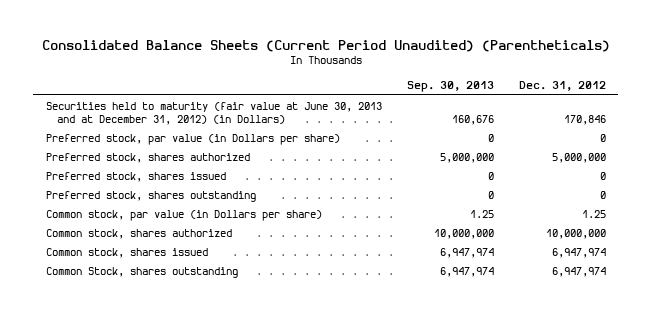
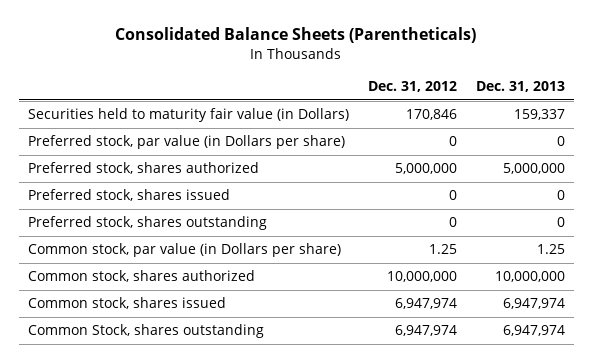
[41,40,610,53] Consolidated Balance Sheets (Current Period Unaudited) (Parentheticals) -> [115,27,477,44] Consolidated Balance Sheets (Parentheticals)
[406,80,494,92] Sep. 30, 2013 -> none
none -> [475,81,565,93] Dec. 31, 2013
[45,101,382,125] Securities held to maturity (fair value at June 30, 2013 and at December 31, 2012) (in Dollars) -> [28,108,350,123] Securities held to maturity fair value (in Dollars)

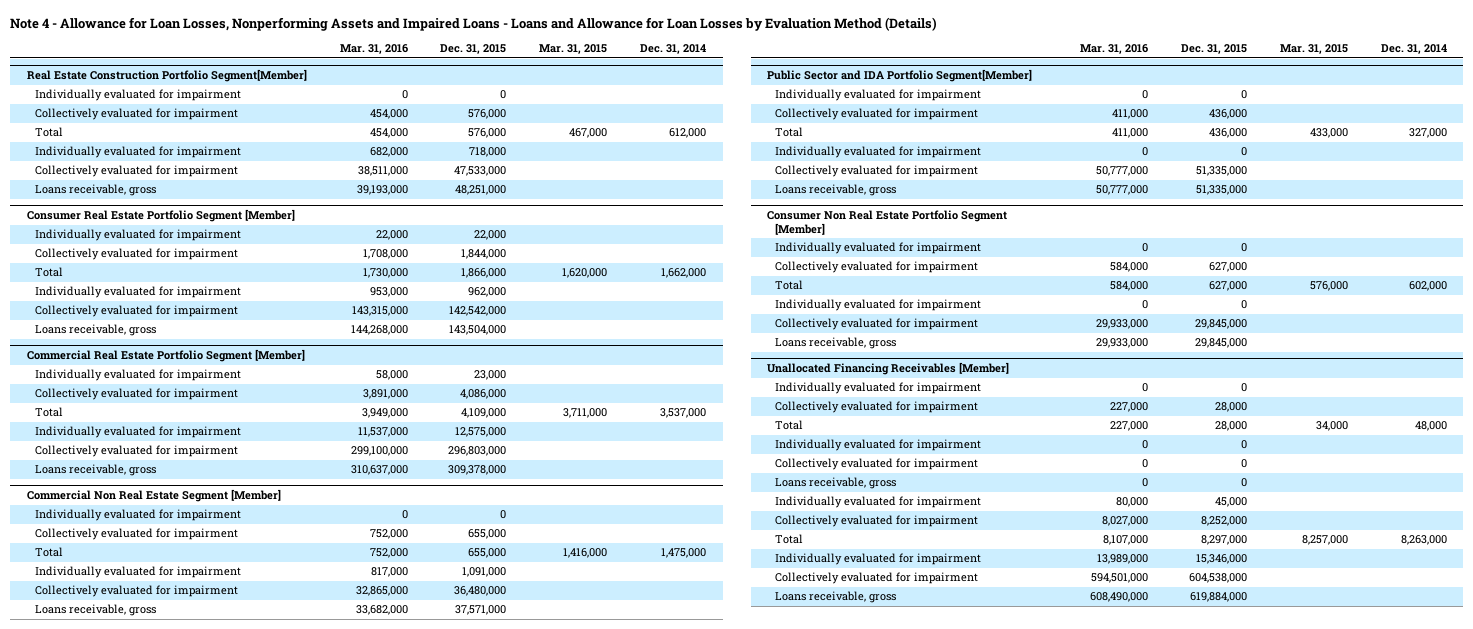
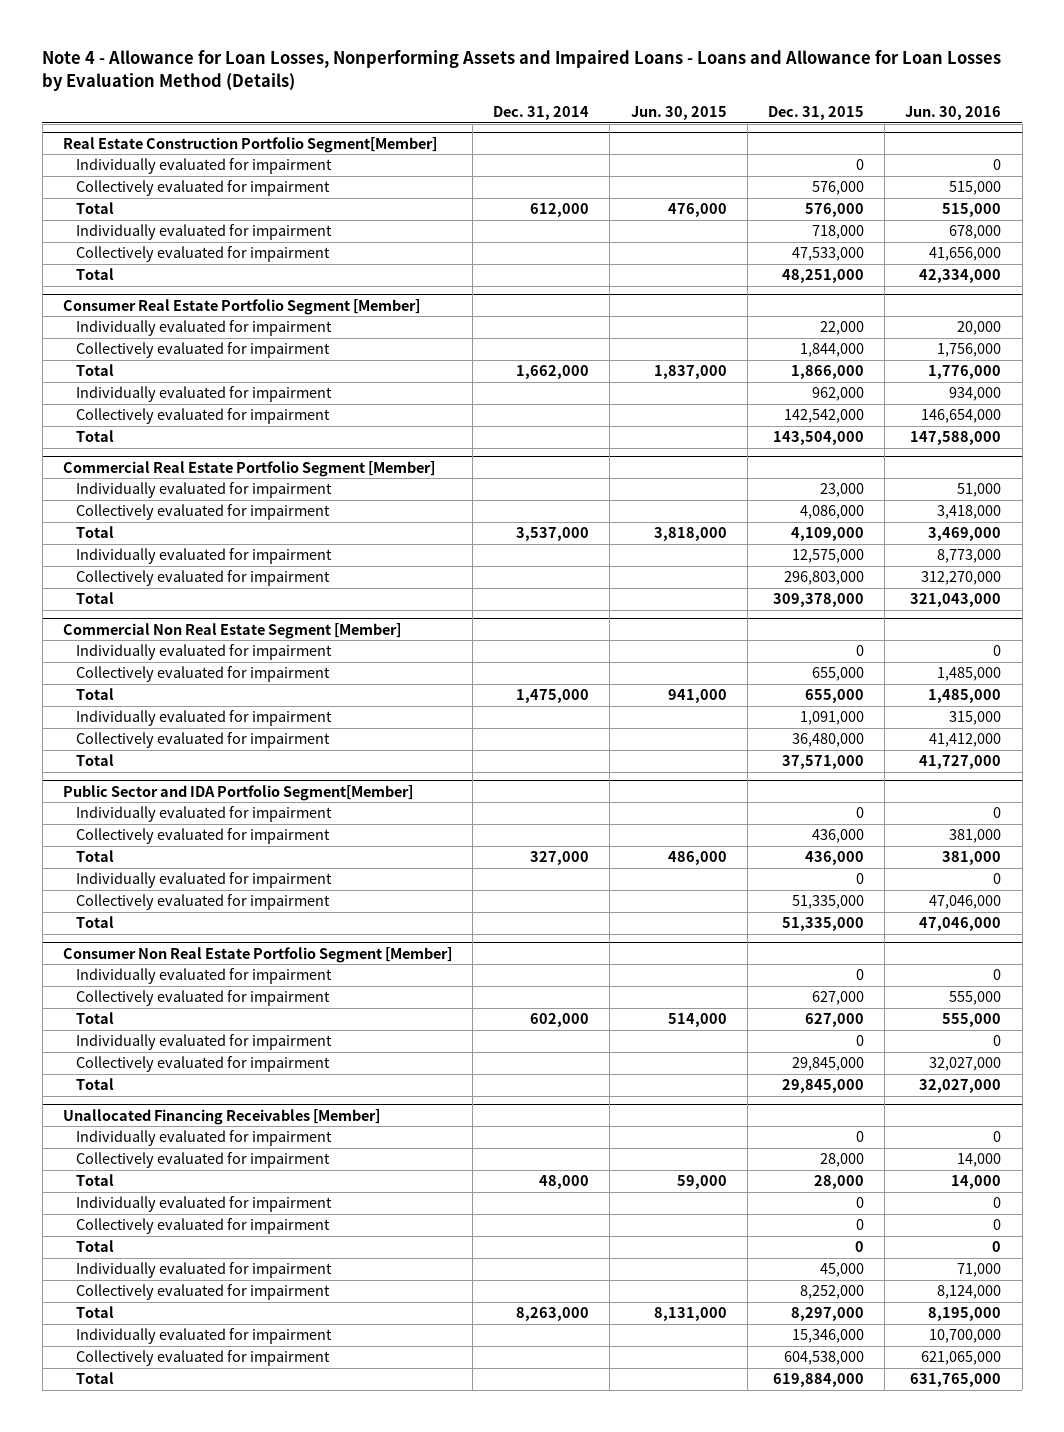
[339,44,408,55] Mar. 31, 2016 -> none
[539,44,608,55] Mar. 31, 2015 -> none
none -> [630,106,727,121] Jun. 30, 2015
none -> [905,106,1002,121] Jun. 30, 2016
[34,184,156,197] Loans receivable, gross -> [76,268,115,281] Total
[34,324,156,337] Loans receivable, gross -> [76,430,115,443] Total
[34,464,156,477] Loans receivable, gross -> [76,592,115,605] Total
[34,604,156,617] Loans receivable, gross -> [76,754,115,767] Total
[775,184,897,197] Loans receivable, gross -> [76,916,115,929] Total
[775,337,897,350] Loans receivable, gross -> [76,1078,115,1091] Total
[775,477,897,490] Loans receivable, gross -> [76,1240,115,1253] Total
[775,591,897,604] Loans receivable, gross -> [76,1372,115,1385] Total

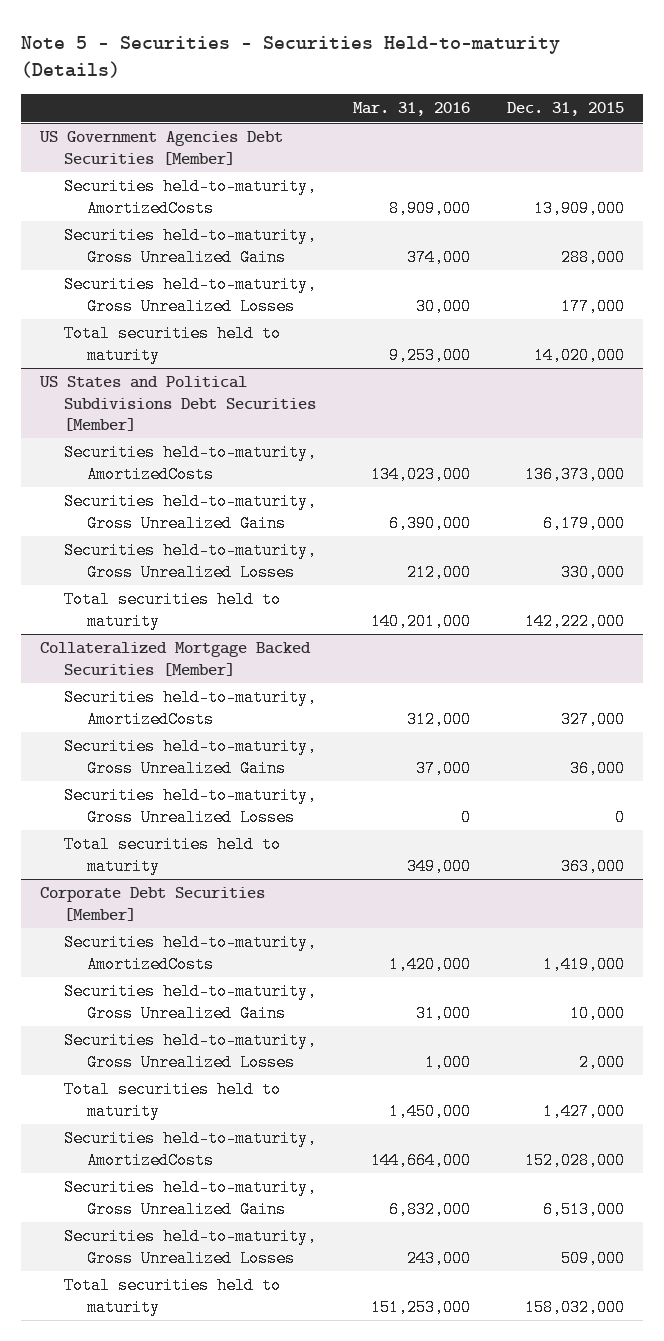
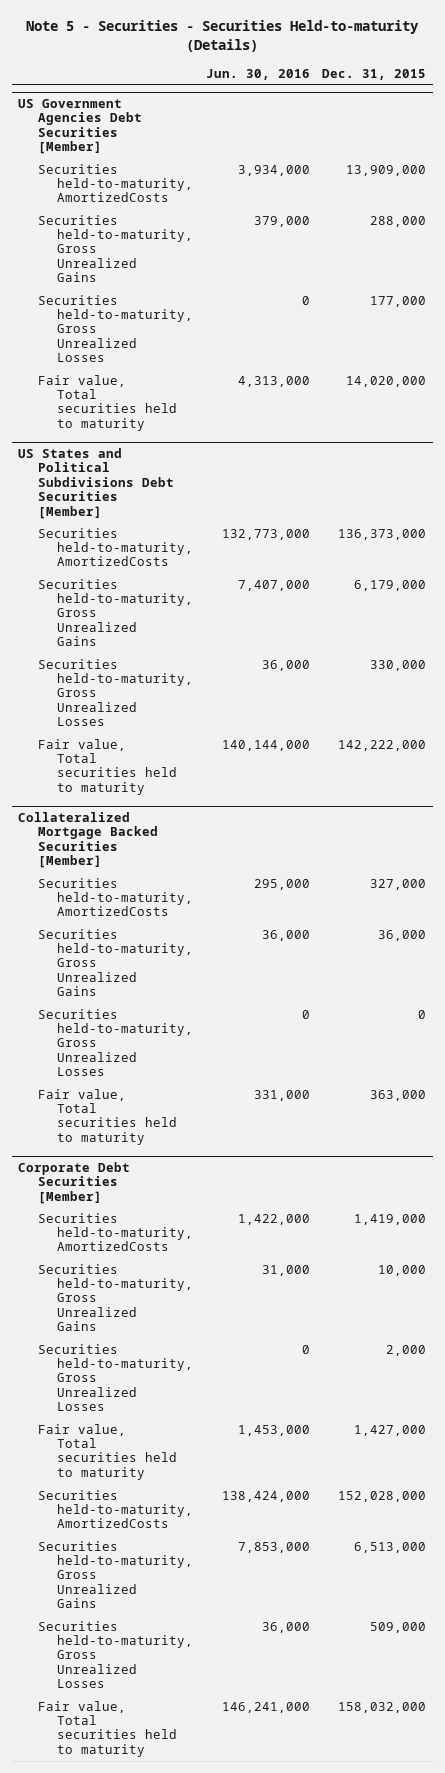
[352,102,470,117] Mar. 31, 2016 -> none
none -> [205,68,310,80] Jun. 30, 2016
[63,325,281,364] Total securities held to maturity -> [37,374,178,431] Fair value, Total securities held to maturity
[63,591,281,630] Total securities held to maturity -> [37,738,178,795] Fair value, Total securities held to maturity
[63,836,281,875] Total securities held to maturity -> [37,1088,178,1145] Fair value, Total securities held to maturity
[63,1081,281,1120] Total securities held to maturity -> [37,1423,178,1480] Fair value, Total securities held to maturity
[63,1277,281,1316] Total securities held to maturity -> [37,1700,178,1757] Fair value, Total securities held to maturity

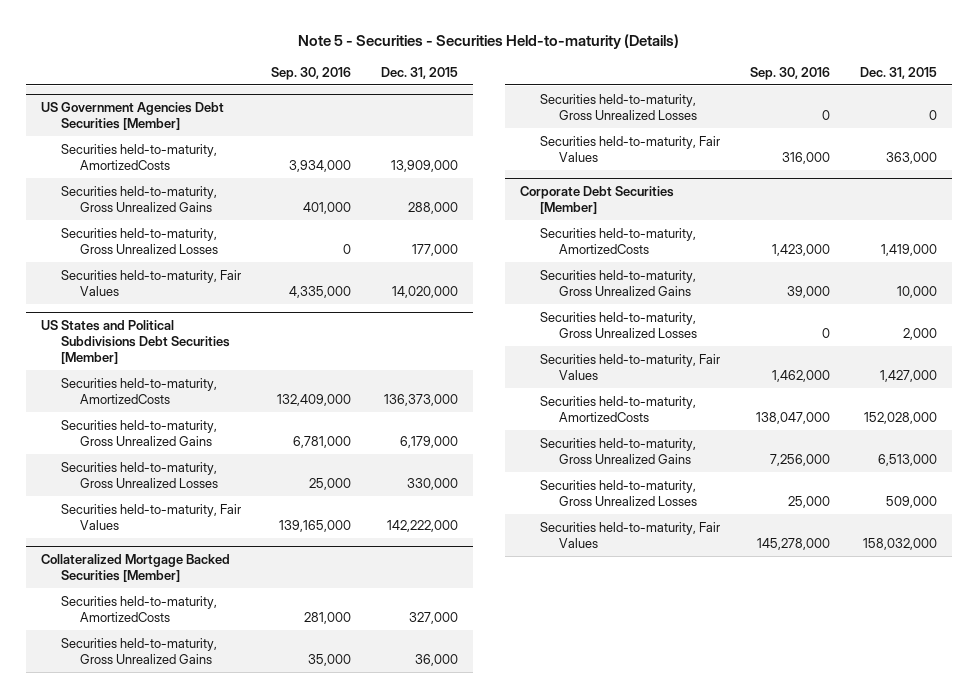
[205,68,310,80] Jun. 30, 2016 -> none
none -> [270,66,351,80] Sep. 30, 2016
[37,374,178,431] Fair value, Total securities held to maturity -> [60,269,241,296] Securities held-to-maturity, Fair Values
[37,738,178,795] Fair value, Total securities held to maturity -> [60,503,241,530] Securities held-to-maturity, Fair Values
[37,1088,178,1145] Fair value, Total securities held to maturity -> [539,135,720,162] Securities held-to-maturity, Fair Values
[37,1423,178,1480] Fair value, Total securities held to maturity -> [539,353,720,380] Securities held-to-maturity, Fair Values
[37,1700,178,1757] Fair value, Total securities held to maturity -> [539,521,720,548] Securities held-to-maturity, Fair Values

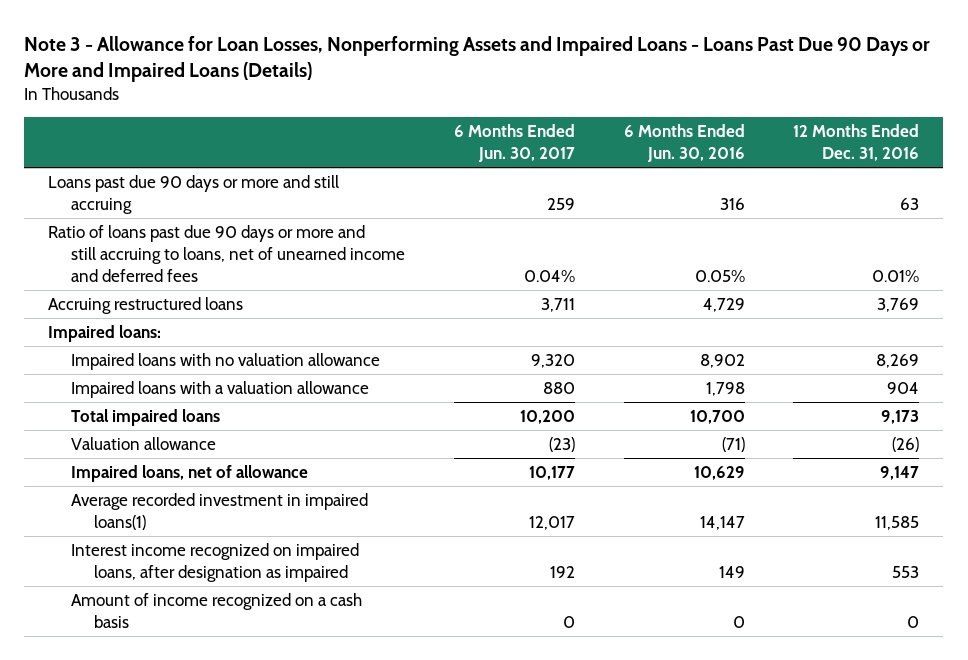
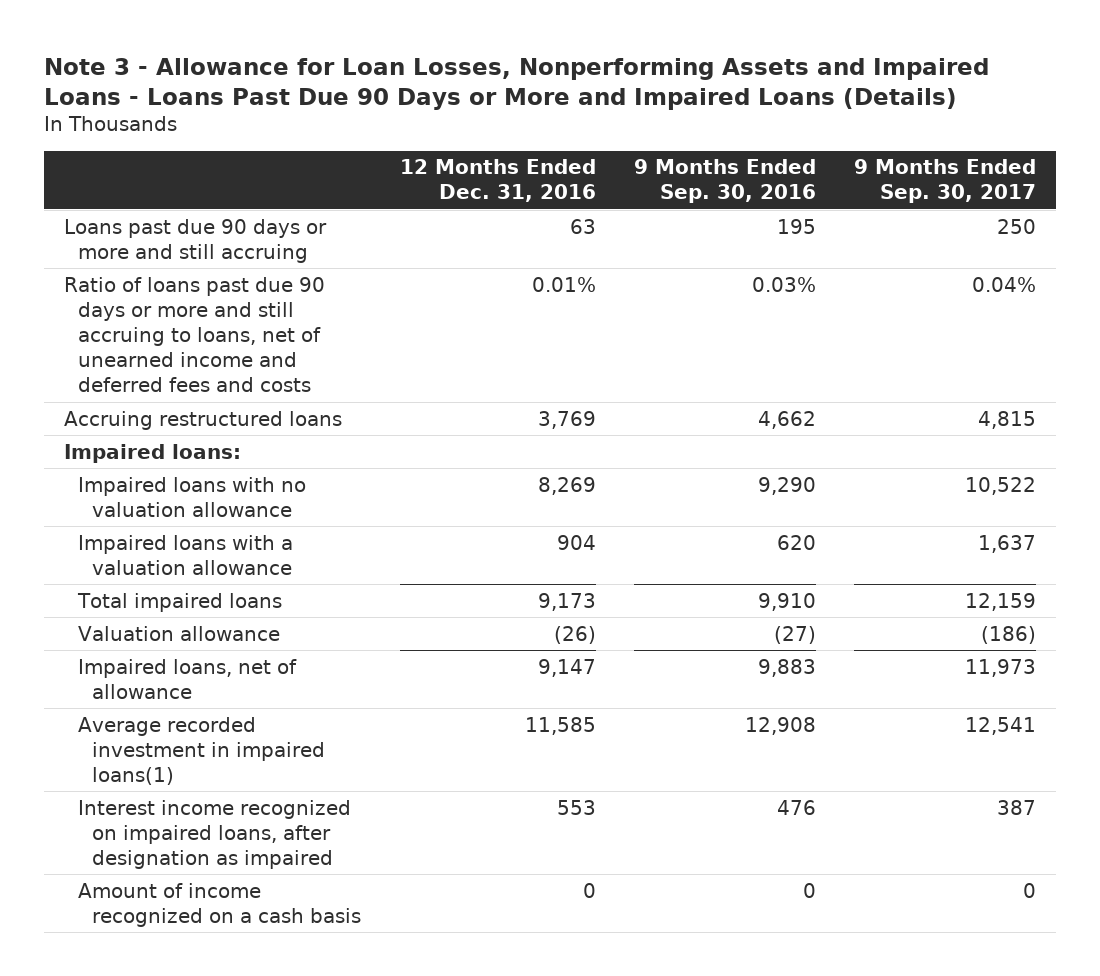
[453,124,575,163] 6 Months Ended Jun. 30, 2017 -> none
[623,124,745,163] 6 Months Ended Jun. 30, 2016 -> none
none -> [634,159,817,204] 9 Months Ended Sep. 30, 2016
none -> [854,159,1037,204] 9 Months Ended Sep. 30, 2017
[48,225,406,282] Ratio of loans past due 90 days or more and still accruing to loans, net of unearned income and deferred fees -> [63,276,325,393] Ratio of loans past due 90 days or more and still accruing to loans, net of unearned income and deferred fees and costs

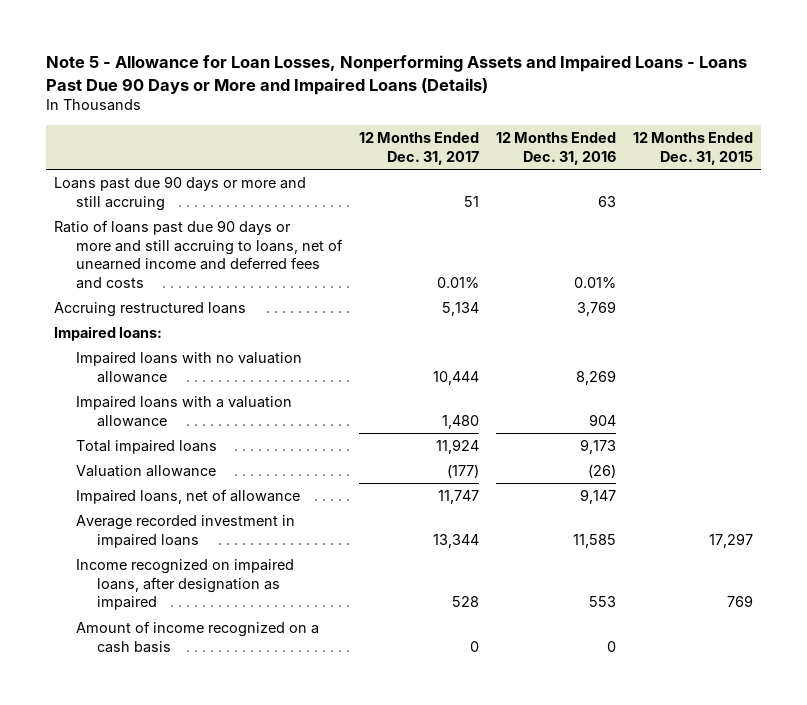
[44,57,990,110] Note 3 - Allowance for Loan Losses, Nonperforming Assets and Impaired Loans - Loans Past Due 90 Days or More and Impaired Loans (Details) -> [45,55,747,95] Note 5 - Allowance for Loan Losses, Nonperforming Assets and Impaired Loans - Loans Past Due 90 Days or More and Impaired Loans (Details)
[634,159,817,204] 9 Months Ended Sep. 30, 2016 -> none
[854,159,1037,204] 9 Months Ended Sep. 30, 2017 -> none
none -> [358,132,479,165] 12 Months Ended Dec. 31, 2017
none -> [632,132,753,165] 12 Months Ended Dec. 31, 2015
[77,716,326,785] Average recorded investment in impaired loans(1) -> [75,515,295,548] Average recorded investment in impaired loans
[77,799,351,869] Interest income recognized on impaired loans, after designation as impaired -> [75,559,294,611] Income recognized on impaired loans, after designation as impaired

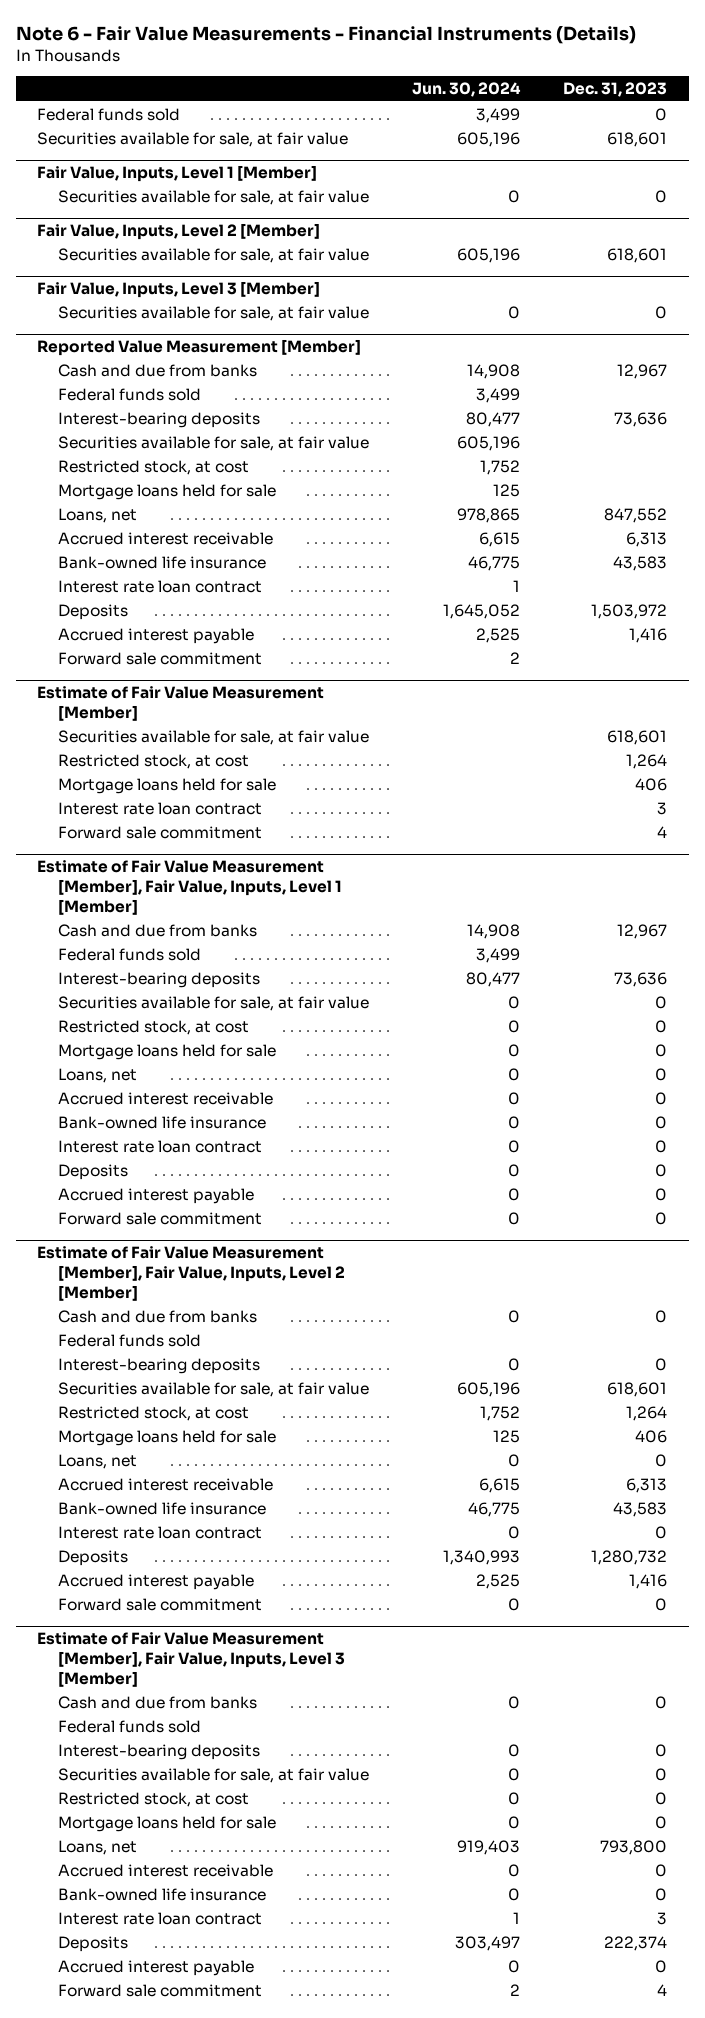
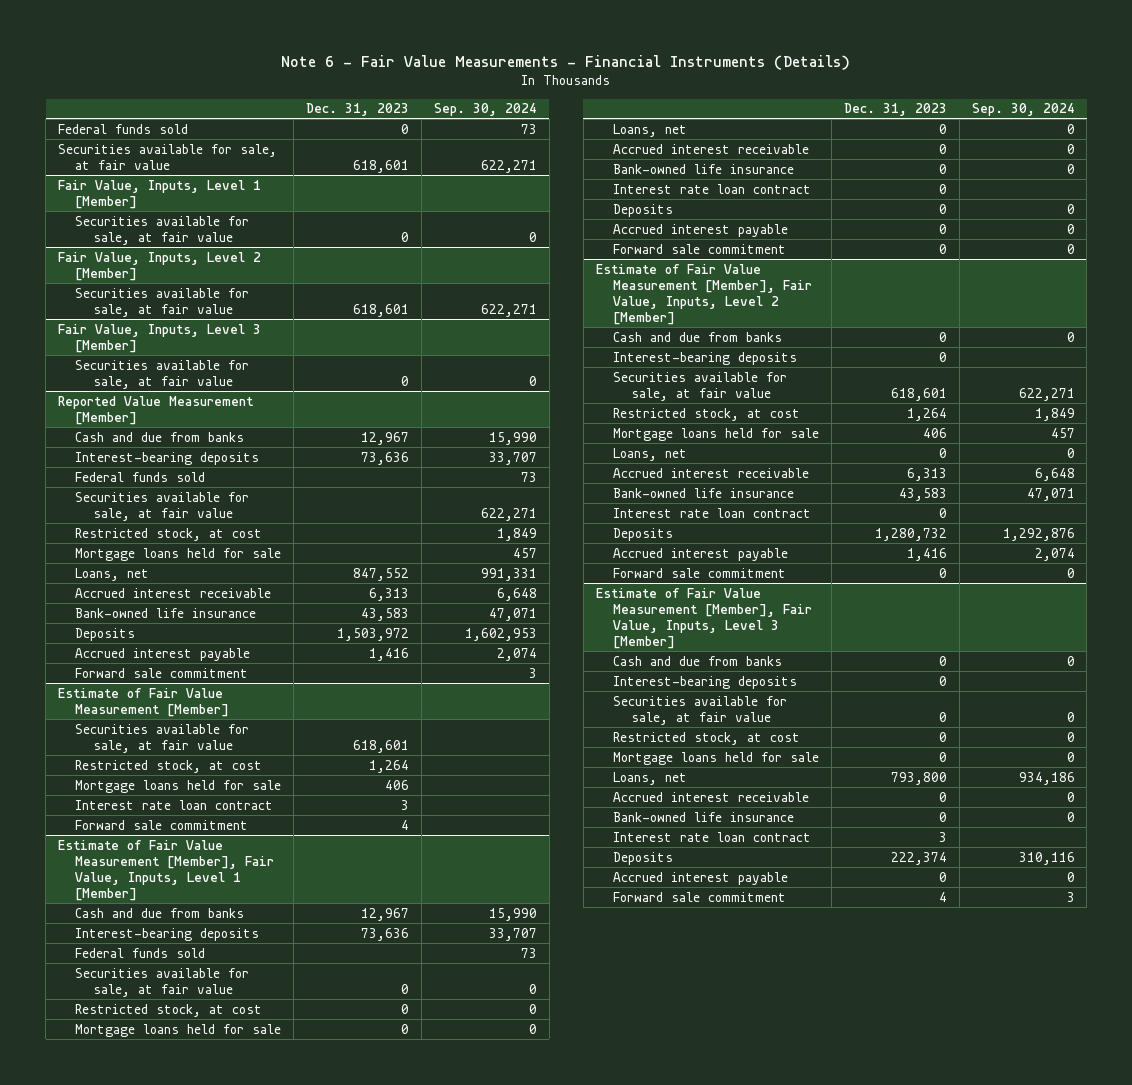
[411,82,521,98] Jun. 30, 2024 -> none
none -> [433,103,537,117] Sep. 30, 2024
[57,387,201,401] Federal funds sold -> [75,471,206,482] Federal funds sold
[57,579,262,593] Interest rate loan contract -> none
[57,947,201,961] Federal funds sold -> [75,947,206,958] Federal funds sold
[57,1333,201,1347] Federal funds sold -> none
[57,1719,201,1733] Federal funds sold -> none

